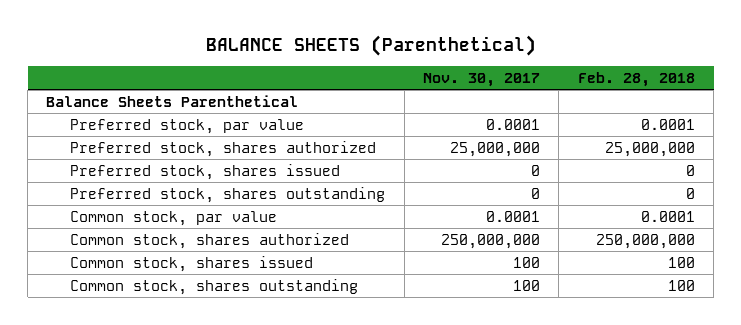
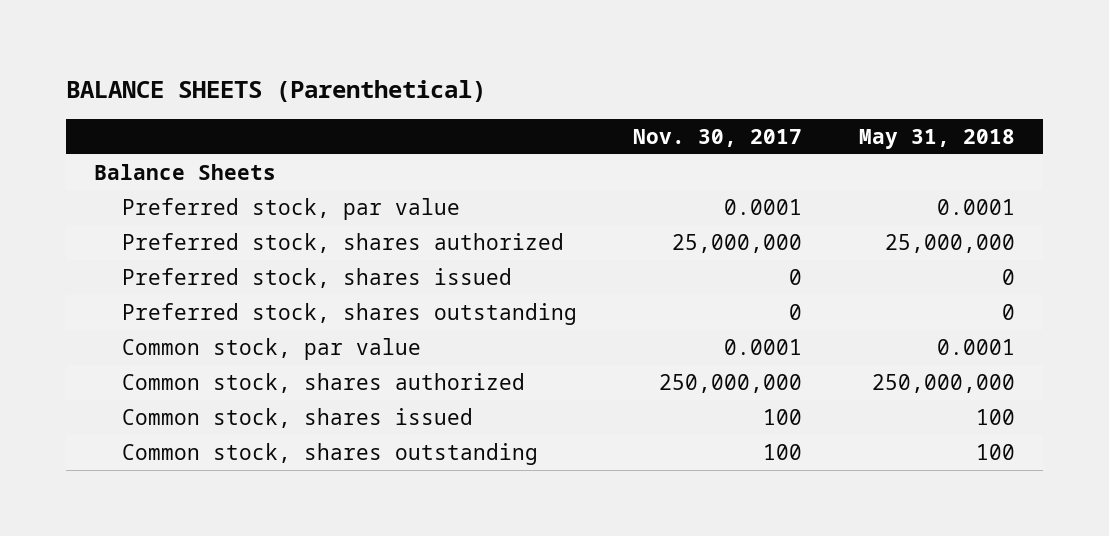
[577,71,695,87] Feb. 28, 2018 -> none
none -> [858,128,1015,149] May 31, 2018
[46,94,299,107] Balance Sheets Parenthetical -> [93,163,276,180] Balance Sheets

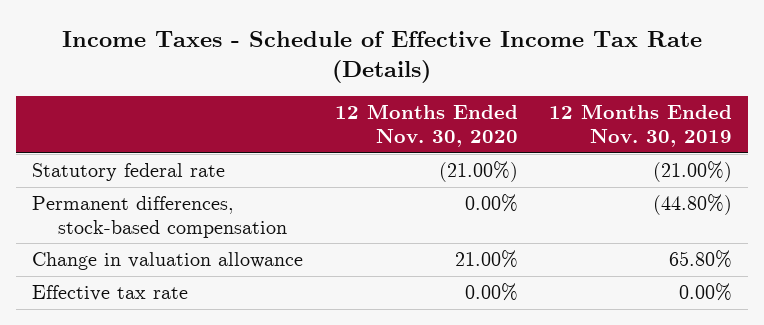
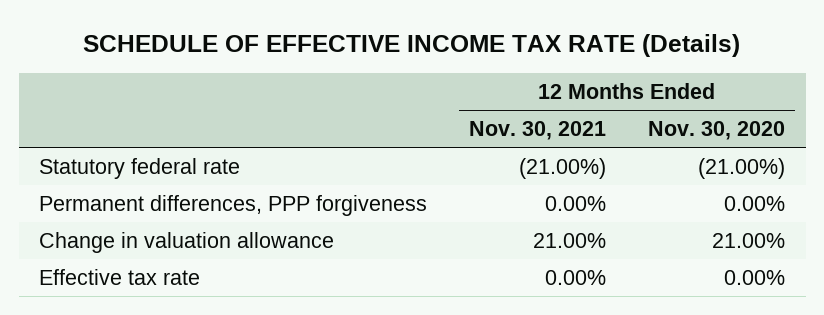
[62,30,703,83] Income Taxes - Schedule of Effective Income Tax Rate (Details) -> [83,33,741,57] SCHEDULE OF EFFECTIVE INCOME TAX RATE (Details)
[549,104,733,148] 12 Months Ended Nov. 30, 2019 -> none
none -> [469,120,607,140] Nov. 30, 2021
[32,196,288,238] Permanent differences, stock-based compensation -> [39,194,428,216] Permanent differences, PPP forgiveness

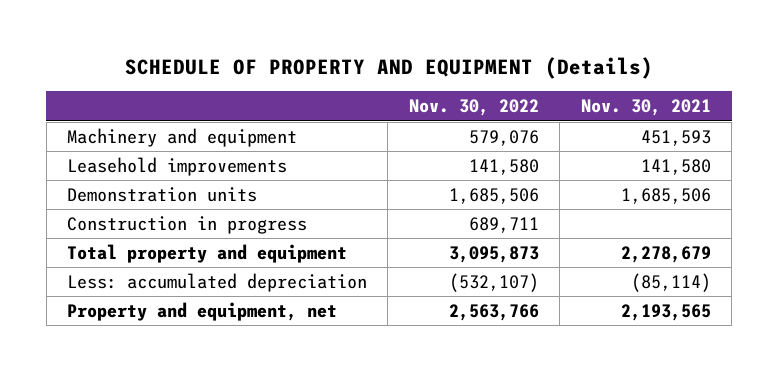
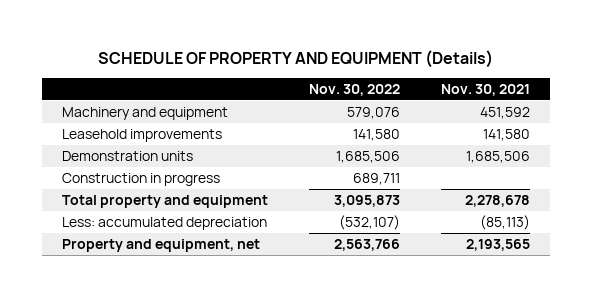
[640,129,711,146] 451,593 -> [479,107,530,120] 451,592
[620,245,711,263] 2,278,679 -> [464,195,530,208] 2,278,678
[630,272,711,292] (85,114) -> [479,215,530,231] (85,113)

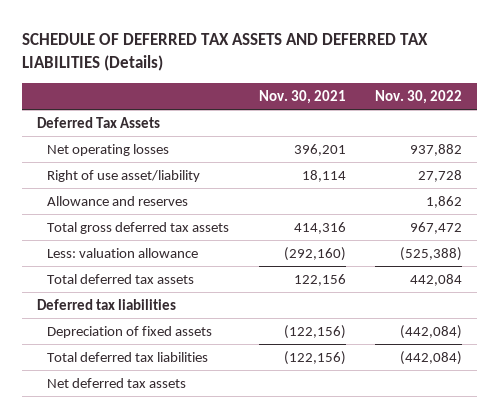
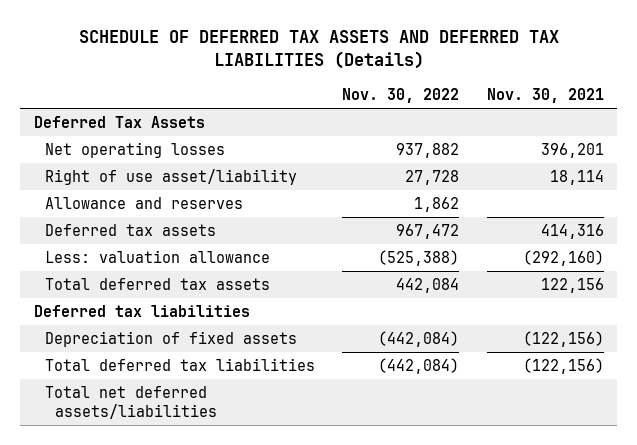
[47,221,230,234] Total gross deferred tax assets -> [44,223,216,236] Deferred tax assets
[47,377,187,388] Net deferred tax assets -> [44,385,218,419] Total net deferred assets/liabilities

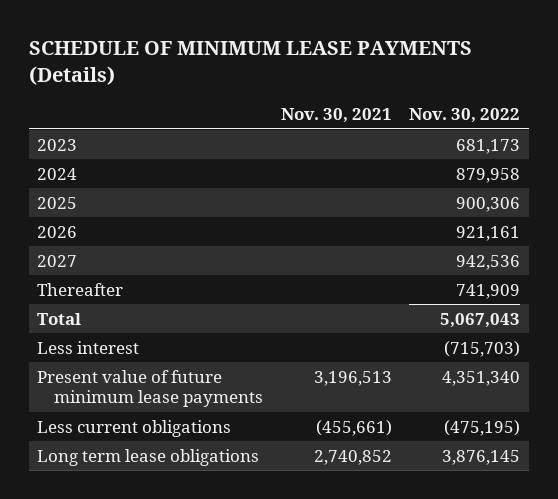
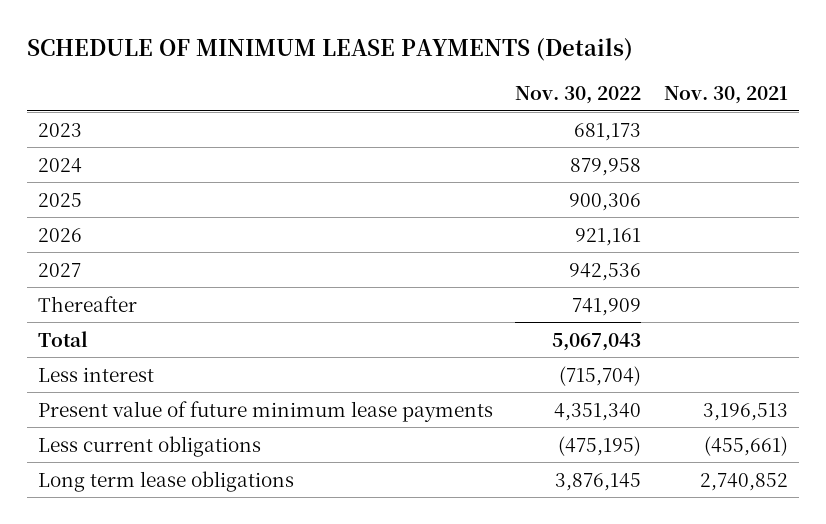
[444,340,521,357] (715,703) -> [559,365,642,386] (715,704)

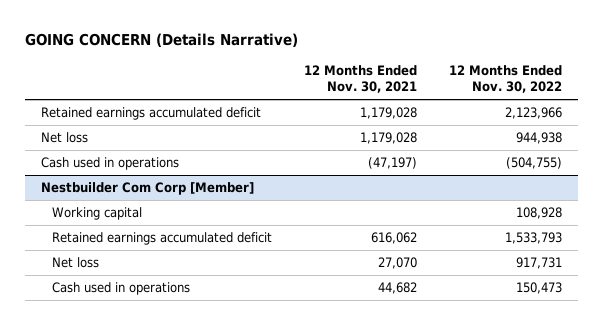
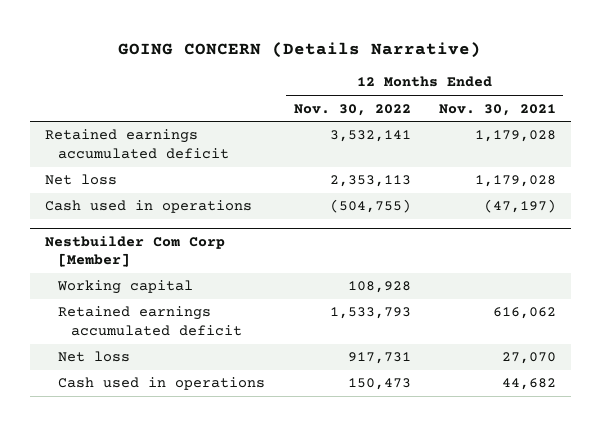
[505,107,563,120] 2,123,966 -> [329,130,411,143] 3,532,141
[516,132,563,145] 944,938 -> [329,175,411,188] 2,353,113

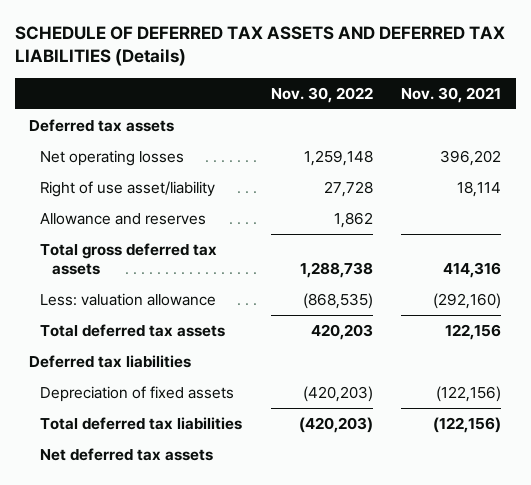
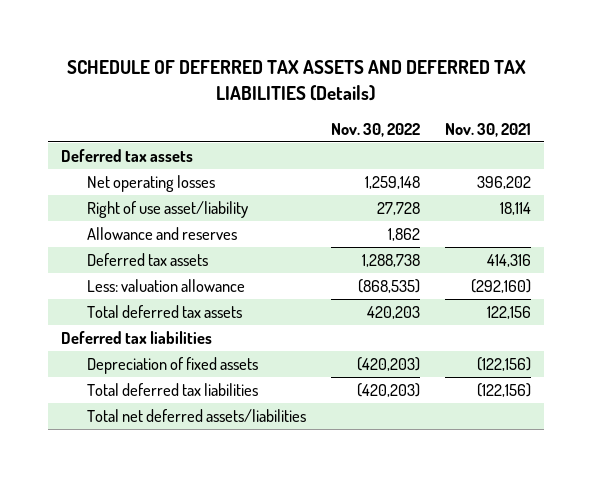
[40,242,218,276] Total gross deferred tax assets -> [87,252,209,266] Deferred tax assets
[40,447,214,461] Net deferred tax assets -> [87,408,307,422] Total net deferred assets/liabilities

